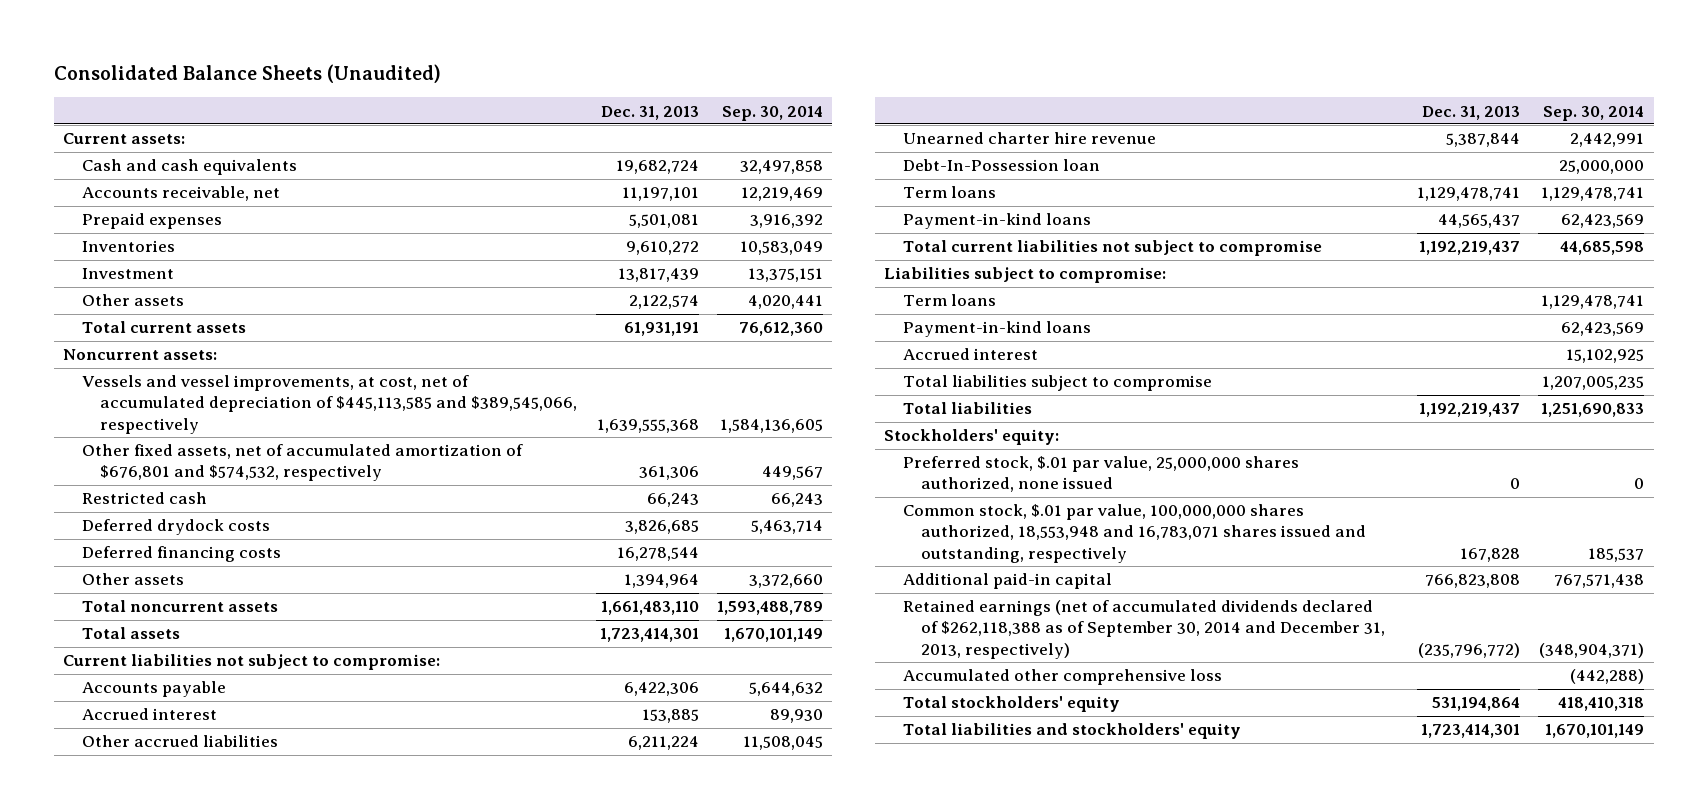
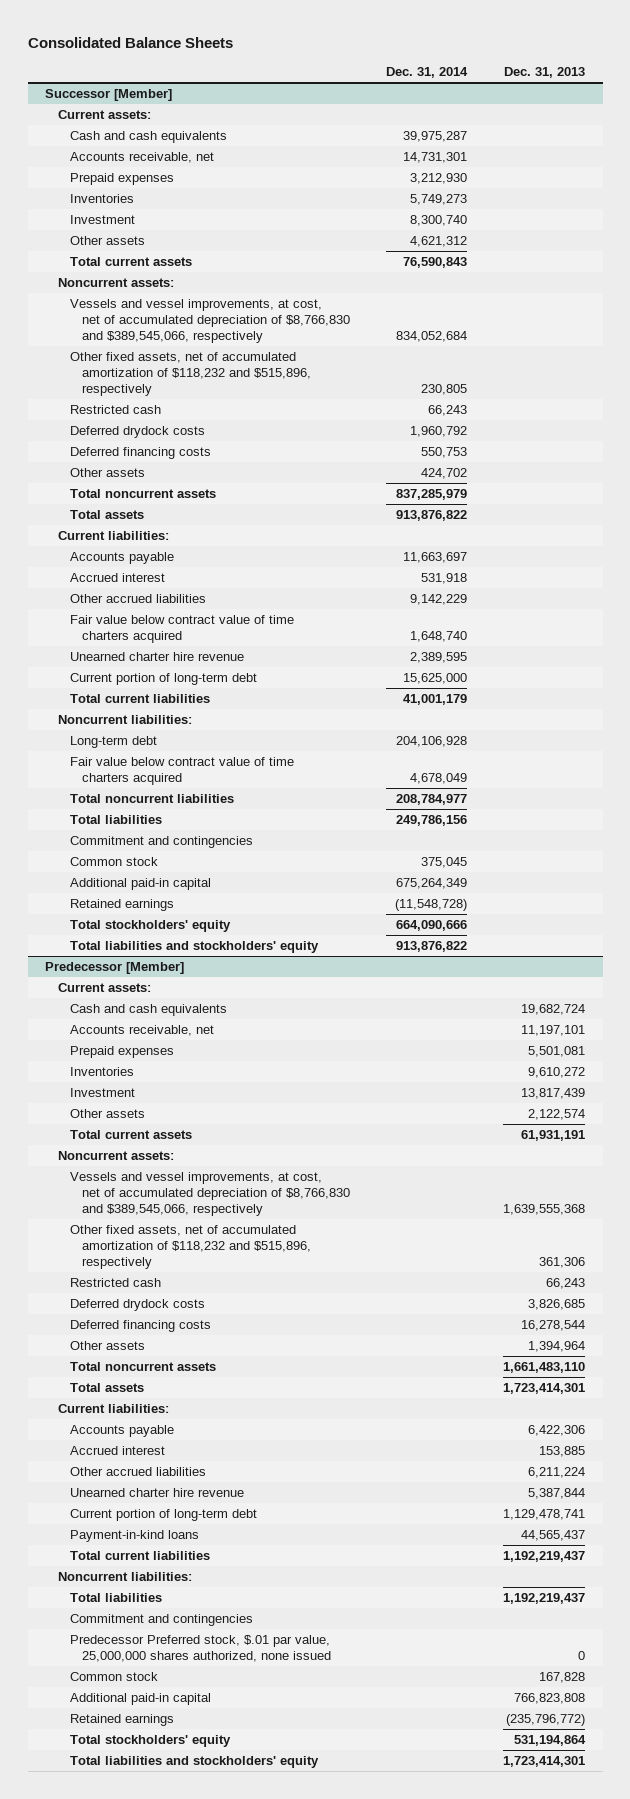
[53,64,441,84] Consolidated Balance Sheets (Unaudited) -> [27,37,233,49] Consolidated Balance Sheets
[722,105,824,121] Sep. 30, 2014 -> none
none -> [385,67,468,79] Dec. 31, 2014
none -> [45,89,173,102] Successor [Member]
none -> [57,110,151,120] Current assets:
none -> [70,131,228,144] Cash and cash equivalents
none -> [70,152,215,164] Accounts receivable, net
none -> [70,173,175,186] Prepaid expenses
none -> [70,194,135,204] Inventories
none -> [70,215,136,225] Investment
none -> [70,236,146,246] Other assets
none -> [70,257,193,267] Total current assets
none -> [57,278,174,288] Noncurrent assets:
none -> [70,299,351,343] Vessels and vessel improvements, at cost, net of accumulated depreciation of $8,766,830 and $389,545,066, respectively
none -> [70,352,312,396] Other fixed assets, net of accumulated amortization of $118,232 and $515,896, respectively
none -> [70,405,162,415] Restricted cash
none -> [70,426,206,439] Deferred drydock costs
none -> [70,447,212,460] Deferred financing costs
none -> [70,468,146,478] Other assets
none -> [70,489,217,499] Total noncurrent assets
none -> [70,510,145,520] Total assets
none -> [57,531,169,541] Current liabilities:
none -> [70,552,175,565] Accounts payable
none -> [70,573,166,583] Accrued interest
none -> [70,594,207,604] Other accrued liabilities
none -> [70,615,295,643] Fair value below contract value of time charters acquired
none -> [70,652,245,662] Unearned charter hire revenue
none -> [70,673,258,686] Current portion of long-term debt
none -> [70,694,211,704] Total current liabilities
none -> [57,715,192,725] Noncurrent liabilities:
none -> [70,736,158,749] Long-term debt
none -> [70,757,295,785] Fair value below contract value of time charters acquired
none -> [70,794,235,804] Total noncurrent liabilities
none -> [70,815,163,825] Total liabilities
none -> [70,836,254,849] Commitment and contingencies
none -> [70,857,159,867] Common stock
none -> [70,878,212,891] Additional paid-in capital
none -> [70,899,175,912] Retained earnings
none -> [70,920,232,933] Total stockholders' equity
none -> [70,941,320,954] Total liabilities and stockholders' equity
none -> [45,962,185,975] Predecessor [Member]
[81,375,578,434] Vessels and vessel improvements, at cost, net of accumulated depreciation of $445,113,585 and $389,545,066, respectively -> [70,1172,351,1216] Vessels and vessel improvements, at cost, net of accumulated depreciation of $8,766,830 and $389,545,066, respectively
[81,444,523,482] Other fixed assets, net of accumulated amortization of $676,801 and $574,532, respectively -> [70,1225,312,1269] Other fixed assets, net of accumulated amortization of $118,232 and $515,896, respectively
[63,654,441,671] Current liabilities not subject to compromise: -> none
none -> [57,1404,169,1414] Current liabilities:
[902,159,1100,172] Debt-In-Possession loan -> none
[902,186,996,199] Term loans -> [70,1509,258,1522] Current portion of long-term debt
[884,267,1167,284] Liabilities subject to compromise: -> none
[902,294,996,307] Term loans -> none
[902,321,1091,338] Payment-in-kind loans -> none
[902,348,1038,361] Accrued interest -> none
[902,375,1212,392] Total liabilities subject to compromise -> none
[902,240,1322,257] Total current liabilities not subject to compromise -> [70,1551,211,1561] Total current liabilities
none -> [57,1572,192,1582] Noncurrent liabilities:
[884,429,1060,446] Stockholders' equity: -> none
none -> [70,1614,254,1627] Commitment and contingencies
[902,456,1299,493] Preferred stock, $.01 par value, 25,000,000 shares authorized, none issued -> [70,1635,332,1662] Predecessor Preferred stock, $.01 par value, 25,000,000 shares authorized, none issued
[902,504,1367,563] Common stock, $.01 par value, 100,000,000 shares authorized, 18,553,948 and 16,783,071 shares issued and outstanding, respectively -> [70,1672,159,1682] Common stock
[902,669,1222,686] Accumulated other comprehensive loss -> none
[902,600,1386,659] Retained earnings (net of accumulated dividends declared of $262,118,388 as of September 30, 2014 and December 31, 2013, respectively) -> [70,1714,175,1727] Retained earnings

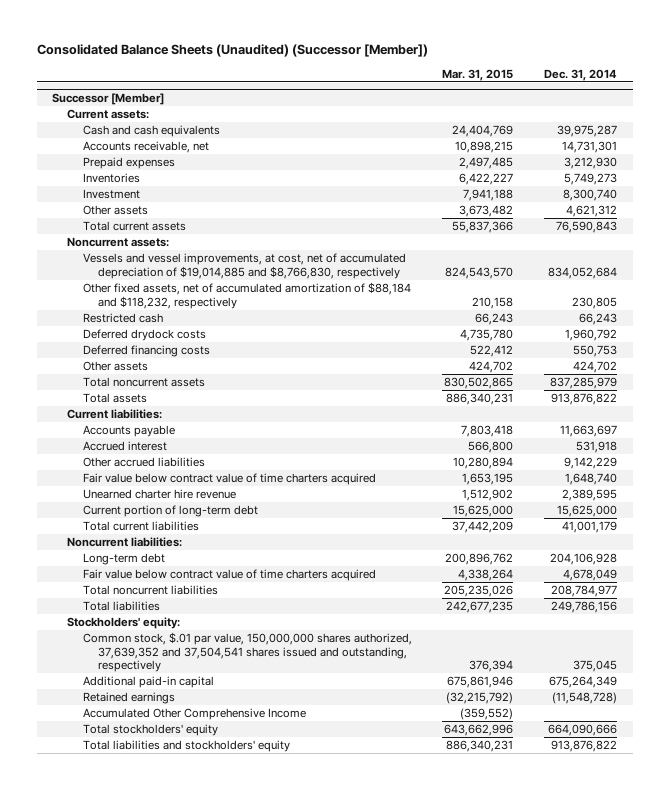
[27,37,233,49] Consolidated Balance Sheets -> [36,44,428,58] Consolidated Balance Sheets (Unaudited) (Successor [Member])
[503,67,585,79] Dec. 31, 2013 -> none
none -> [442,68,514,81] Mar. 31, 2015
[70,299,351,343] Vessels and vessel improvements, at cost, net of accumulated depreciation of $8,766,830 and $389,545,066, respectively -> [82,253,406,279] Vessels and vessel improvements, at cost, net of accumulated depreciation of $19,014,885 and $8,766,830, respectively
[70,352,312,396] Other fixed assets, net of accumulated amortization of $118,232 and $515,896, respectively -> [82,282,411,309] Other fixed assets, net of accumulated amortization of $88,184 and $118,232, respectively
[70,836,254,849] Commitment and contingencies -> none
none -> [67,617,181,630] Stockholders' equity:
[70,857,159,867] Common stock -> [82,632,412,673] Common stock, $.01 par value, 150,000,000 shares authorized, 37,639,352 and 37,504,541 shares issued and outstanding, respectively
none -> [82,708,306,721] Accumulated Other Comprehensive Income
[45,962,185,975] Predecessor [Member] -> none
[57,983,151,993] Current assets: -> none
[70,1004,228,1017] Cash and cash equivalents -> none
[70,1025,215,1037] Accounts receivable, net -> none
[70,1046,175,1059] Prepaid expenses -> none
[70,1067,135,1077] Inventories -> none
[70,1088,136,1098] Investment -> none
[70,1109,146,1119] Other assets -> none
[70,1130,193,1140] Total current assets -> none
[57,1151,174,1161] Noncurrent assets: -> none
[70,1172,351,1216] Vessels and vessel improvements, at cost, net of accumulated depreciation of $8,766,830 and $389,545,066, respectively -> none
[70,1225,312,1269] Other fixed assets, net of accumulated amortization of $118,232 and $515,896, respectively -> none
[70,1278,162,1288] Restricted cash -> none
[70,1299,206,1312] Deferred drydock costs -> none
[70,1320,212,1333] Deferred financing costs -> none
[70,1341,146,1351] Other assets -> none
[70,1362,217,1372] Total noncurrent assets -> none
[70,1383,145,1393] Total assets -> none
[57,1404,169,1414] Current liabilities: -> none
[70,1425,175,1438] Accounts payable -> none
[70,1446,166,1456] Accrued interest -> none
[70,1467,207,1477] Other accrued liabilities -> none
[70,1488,245,1498] Unearned charter hire revenue -> none
[70,1509,258,1522] Current portion of long-term debt -> none
[70,1530,200,1543] Payment-in-kind loans -> none
[70,1551,211,1561] Total current liabilities -> none
[57,1572,192,1582] Noncurrent liabilities: -> none
[70,1593,163,1603] Total liabilities -> none
[70,1614,254,1627] Commitment and contingencies -> none
[70,1635,332,1662] Predecessor Preferred stock, $.01 par value, 25,000,000 shares authorized, none issued -> none
[70,1672,159,1682] Common stock -> none
[70,1693,212,1706] Additional paid-in capital -> none
[70,1714,175,1727] Retained earnings -> none
[70,1735,232,1748] Total stockholders' equity -> none
[70,1756,320,1769] Total liabilities and stockholders' equity -> none

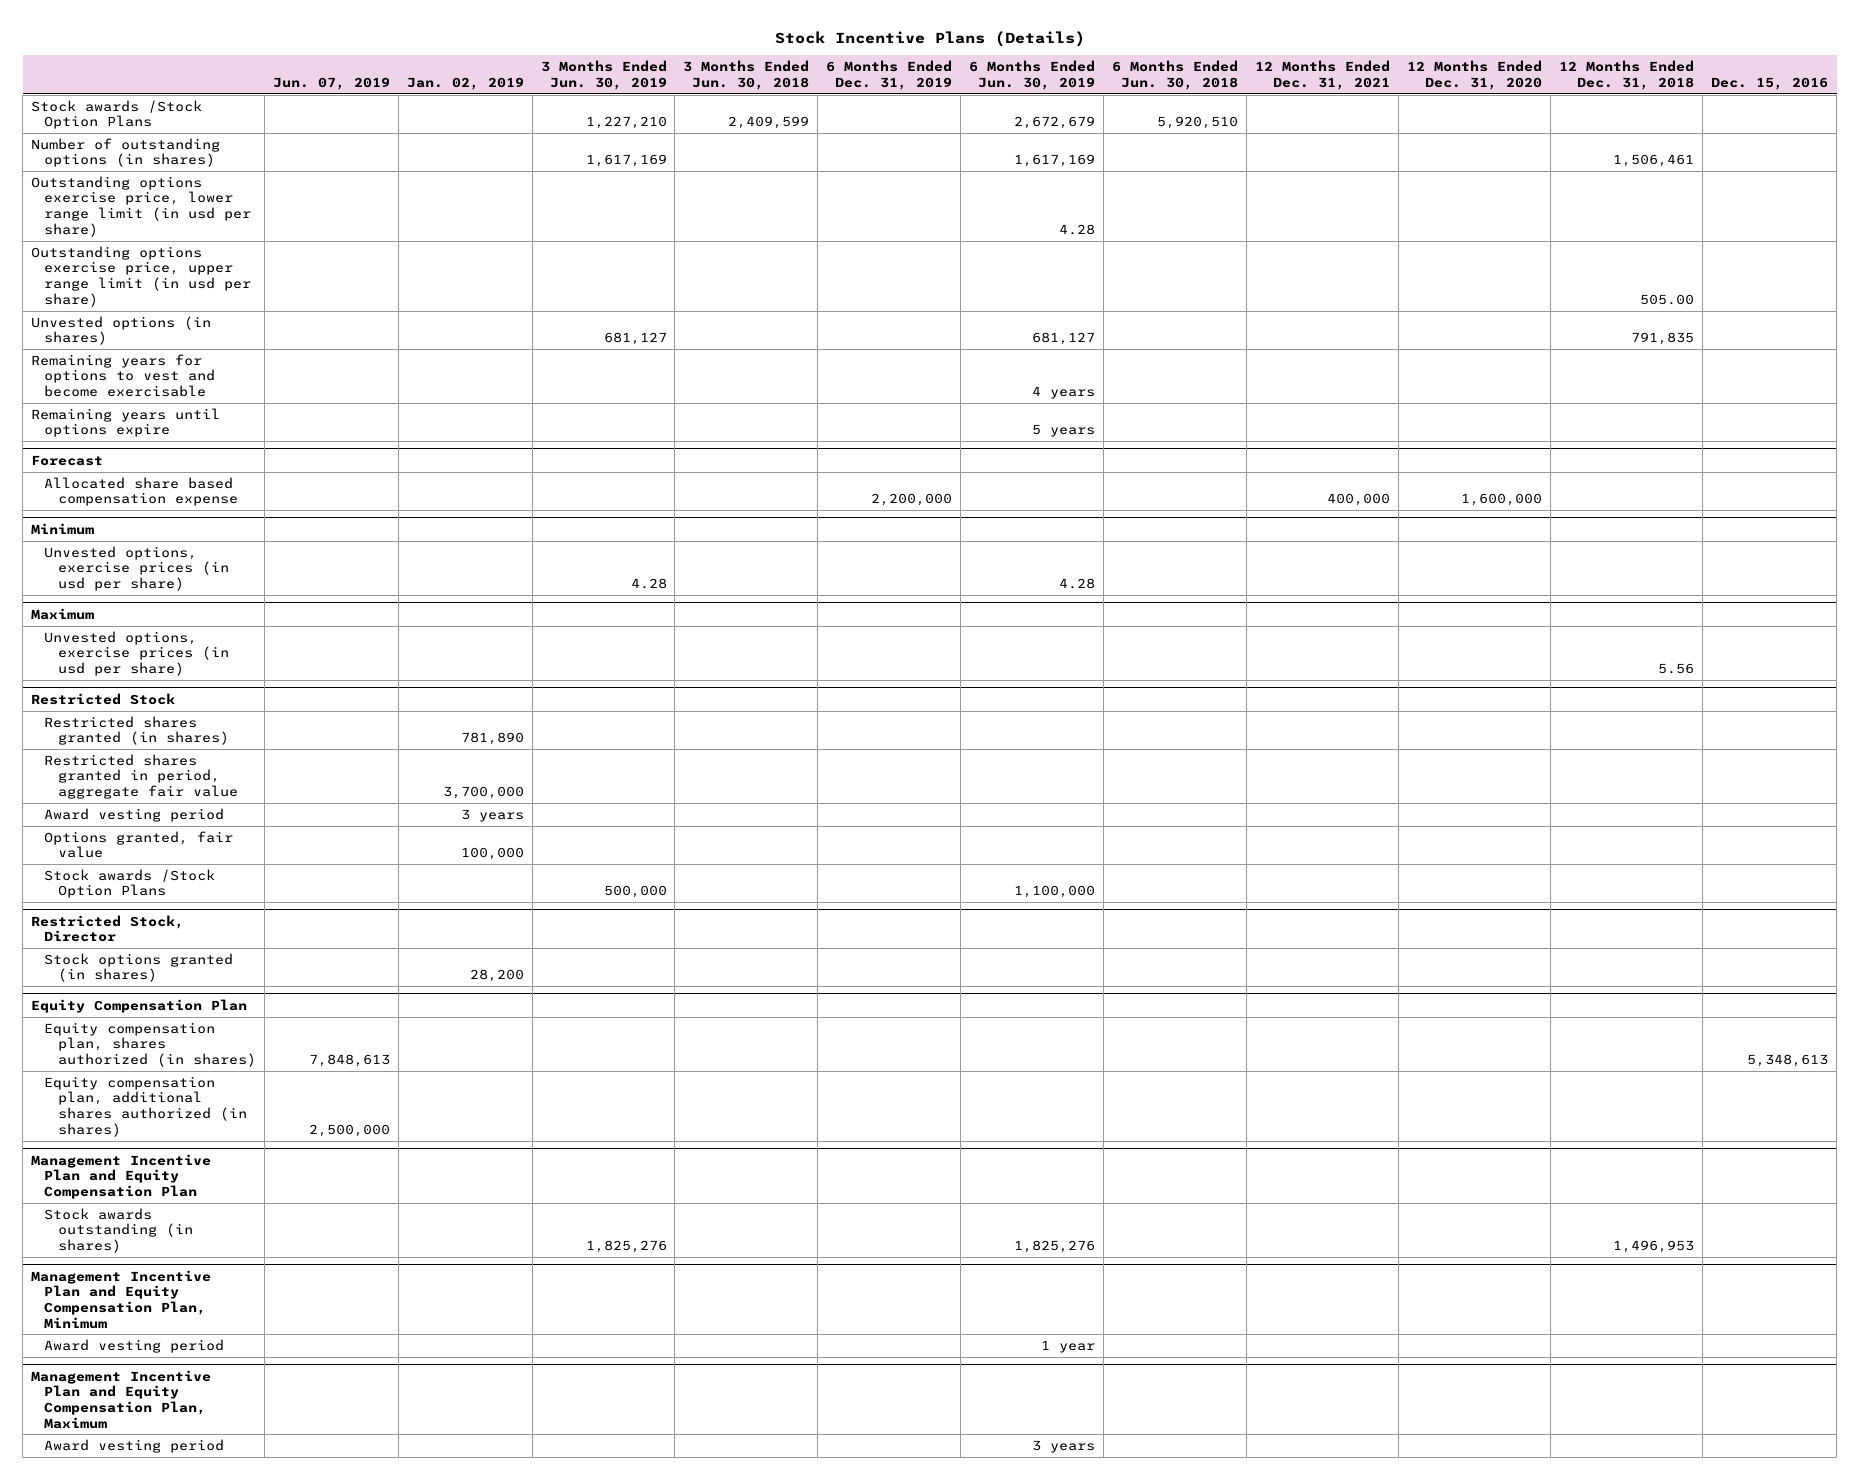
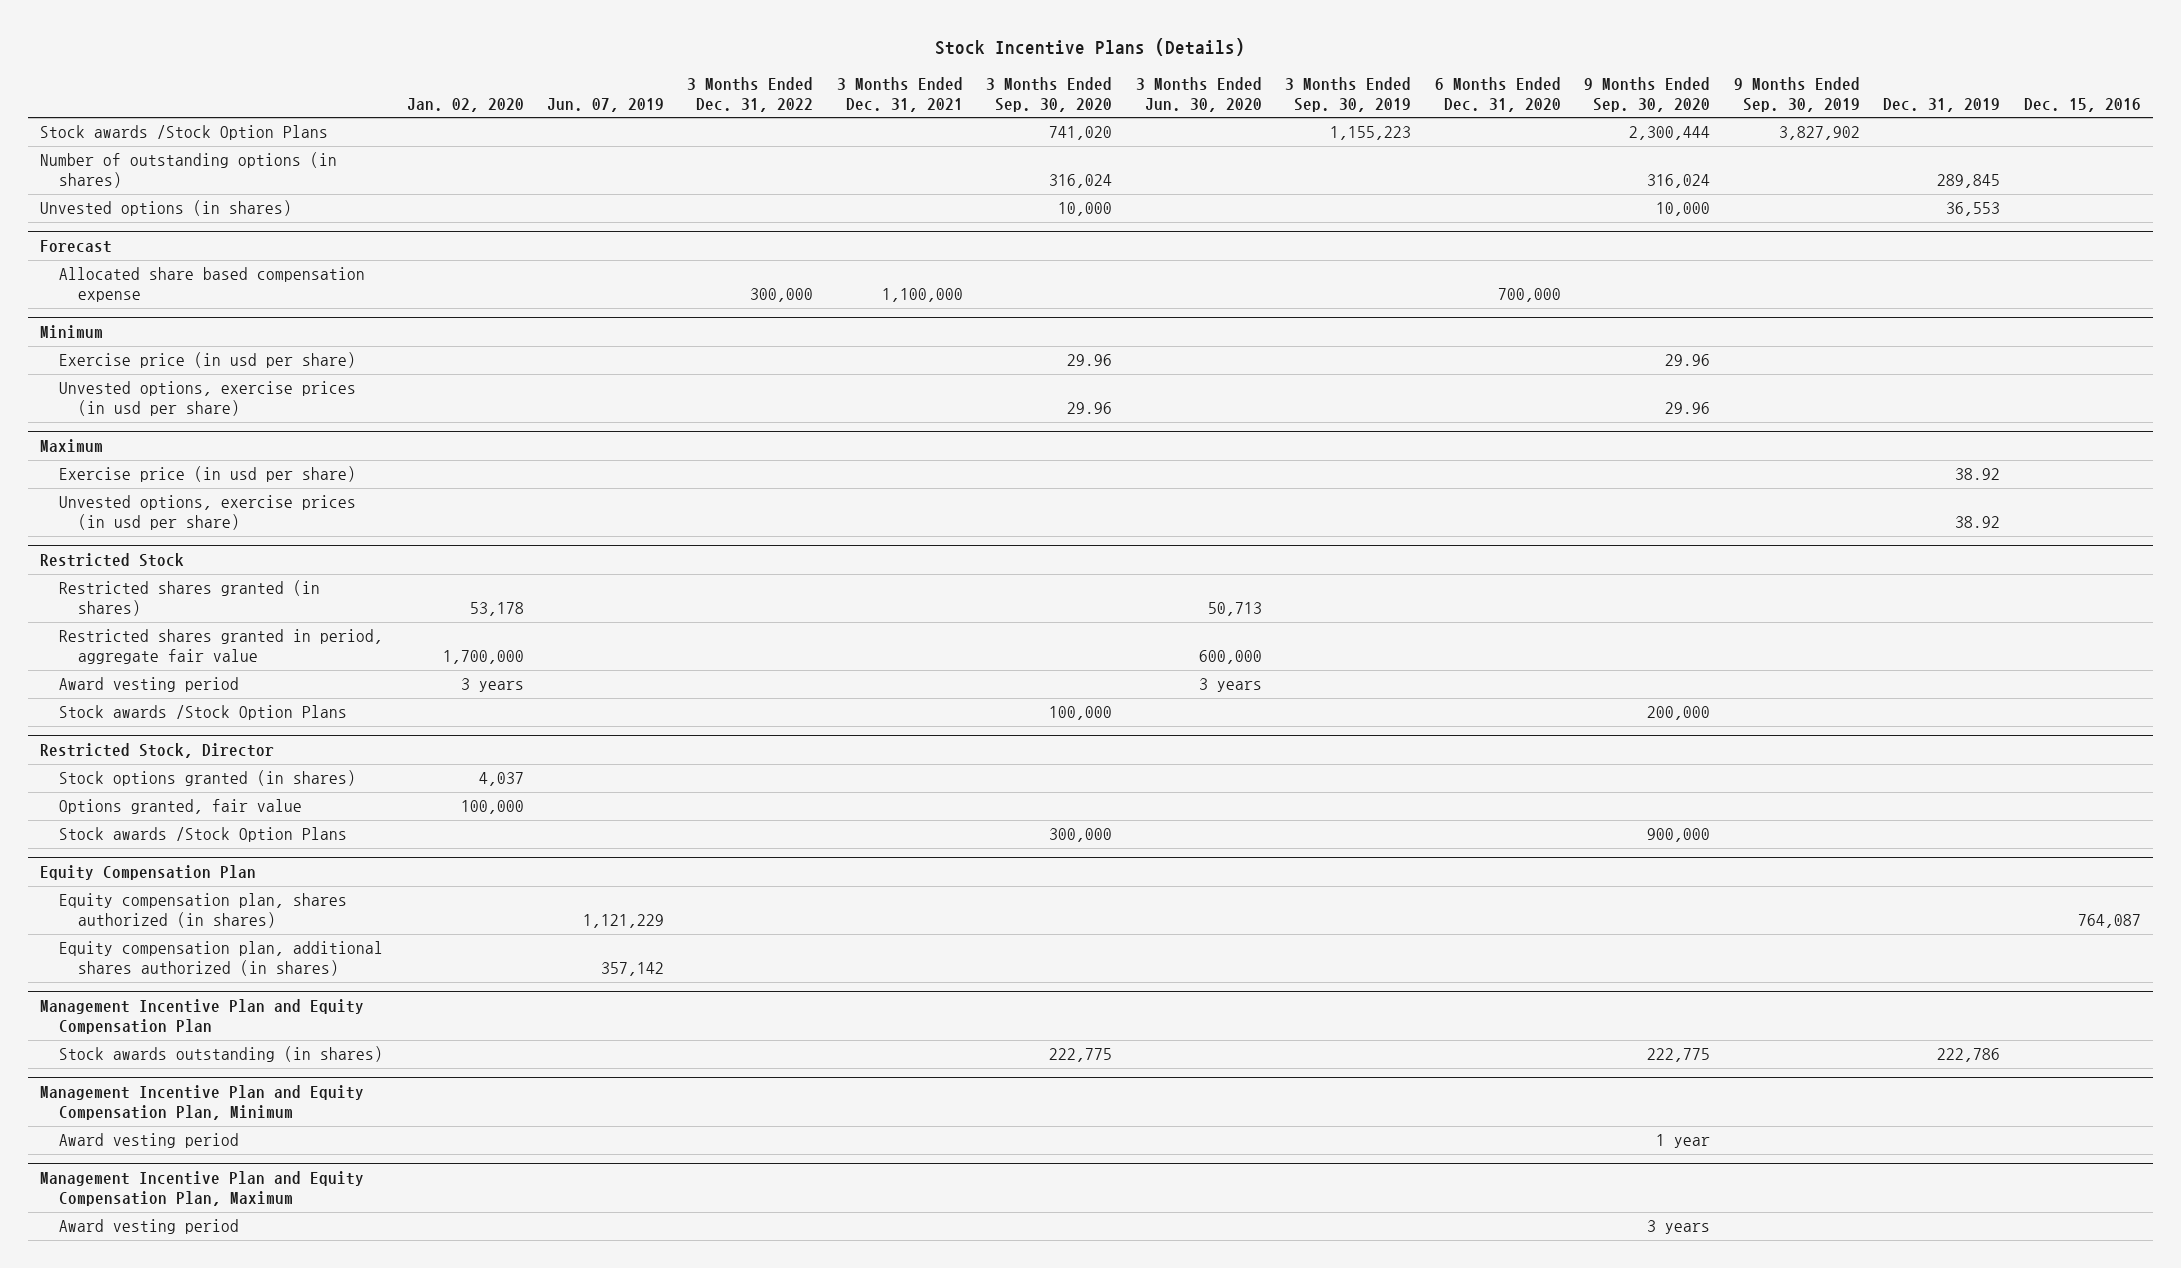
[406,76,524,90] Jan. 02, 2019 -> none
[540,60,667,90] 3 Months Ended Jun. 30, 2019 -> none
[683,60,810,90] 3 Months Ended Jun. 30, 2018 -> none
[826,60,953,90] 6 Months Ended Dec. 31, 2019 -> none
[969,60,1096,90] 6 Months Ended Jun. 30, 2019 -> none
[1112,60,1239,90] 6 Months Ended Jun. 30, 2018 -> none
[1255,60,1391,90] 12 Months Ended Dec. 31, 2021 -> none
[1407,60,1543,90] 12 Months Ended Dec. 31, 2020 -> none
[1559,60,1695,90] 12 Months Ended Dec. 31, 2018 -> none
none -> [406,97,524,112] Jan. 02, 2020
none -> [687,76,814,112] 3 Months Ended Dec. 31, 2022
none -> [836,76,963,112] 3 Months Ended Dec. 31, 2021
none -> [986,76,1113,112] 3 Months Ended Sep. 30, 2020
none -> [1135,76,1262,112] 3 Months Ended Jun. 30, 2020
none -> [1285,76,1412,112] 3 Months Ended Sep. 30, 2019
none -> [1434,76,1561,112] 6 Months Ended Dec. 31, 2020
none -> [1584,76,1711,112] 9 Months Ended Sep. 30, 2020
none -> [1733,76,1860,112] 9 Months Ended Sep. 30, 2019
none -> [1883,97,2001,112] Dec. 31, 2019
[31,175,252,237] Outstanding options exercise price, lower range limit (in usd per share) -> none
[31,245,252,307] Outstanding options exercise price, upper range limit (in usd per share) -> none
[31,353,216,398] Remaining years for options to vest and become exercisable -> none
[31,407,221,438] Remaining years until options expire -> none
none -> [59,352,357,369] Exercise price (in usd per share)
none -> [59,466,357,483] Exercise price (in usd per share)
[44,830,234,859] Options granted, fair value -> none
none -> [59,799,303,815] Options granted, fair value
none -> [59,827,348,843] Stock awards /Stock Option Plans
[308,1054,390,1068] 7,848,613 -> [583,913,665,928] 1,121,229
[1747,1054,1829,1068] 5,348,613 -> [2077,913,2141,928] 764,087
[308,1123,390,1137] 2,500,000 -> [601,961,665,976] 357,142

